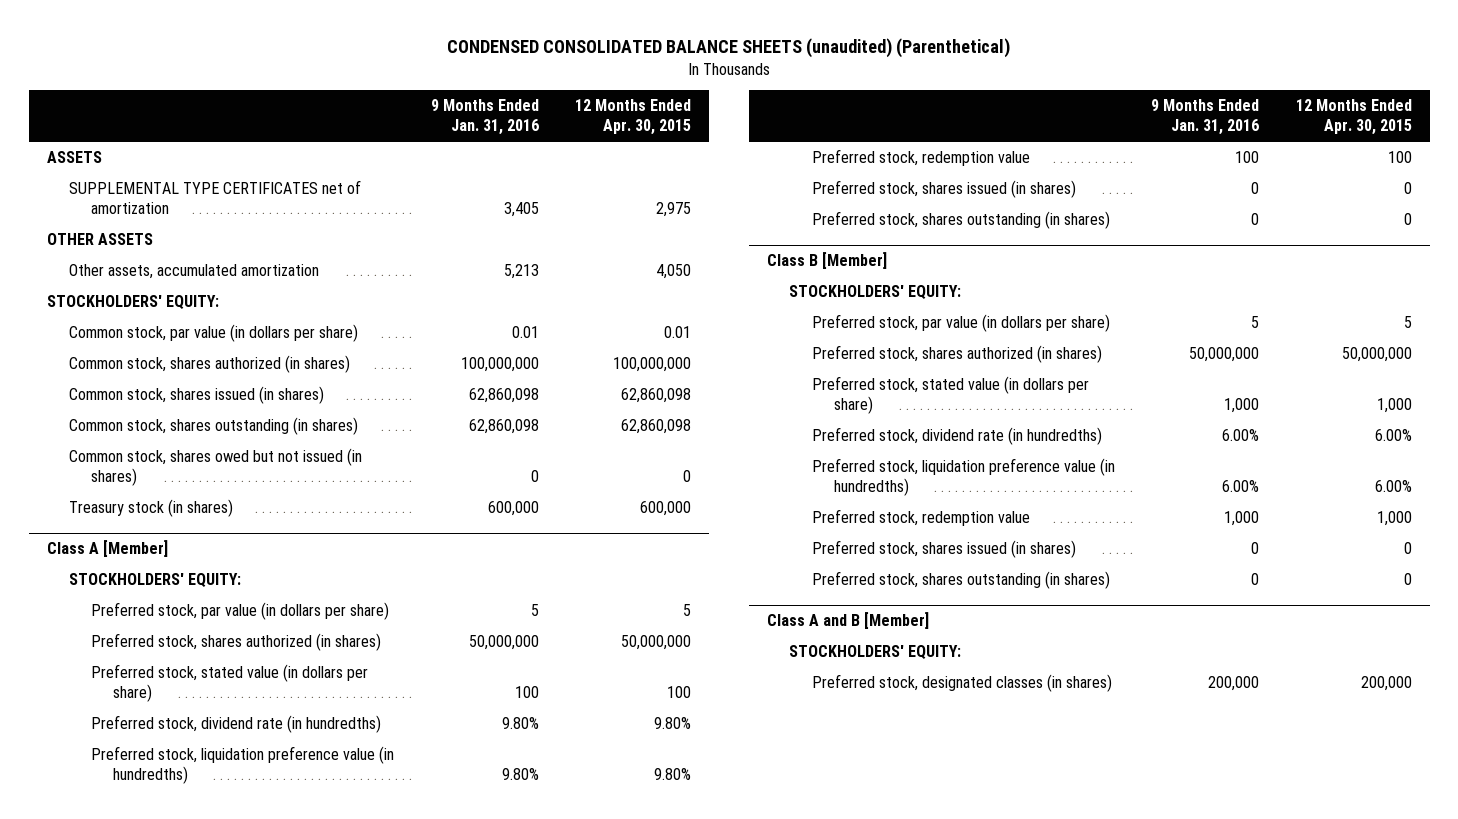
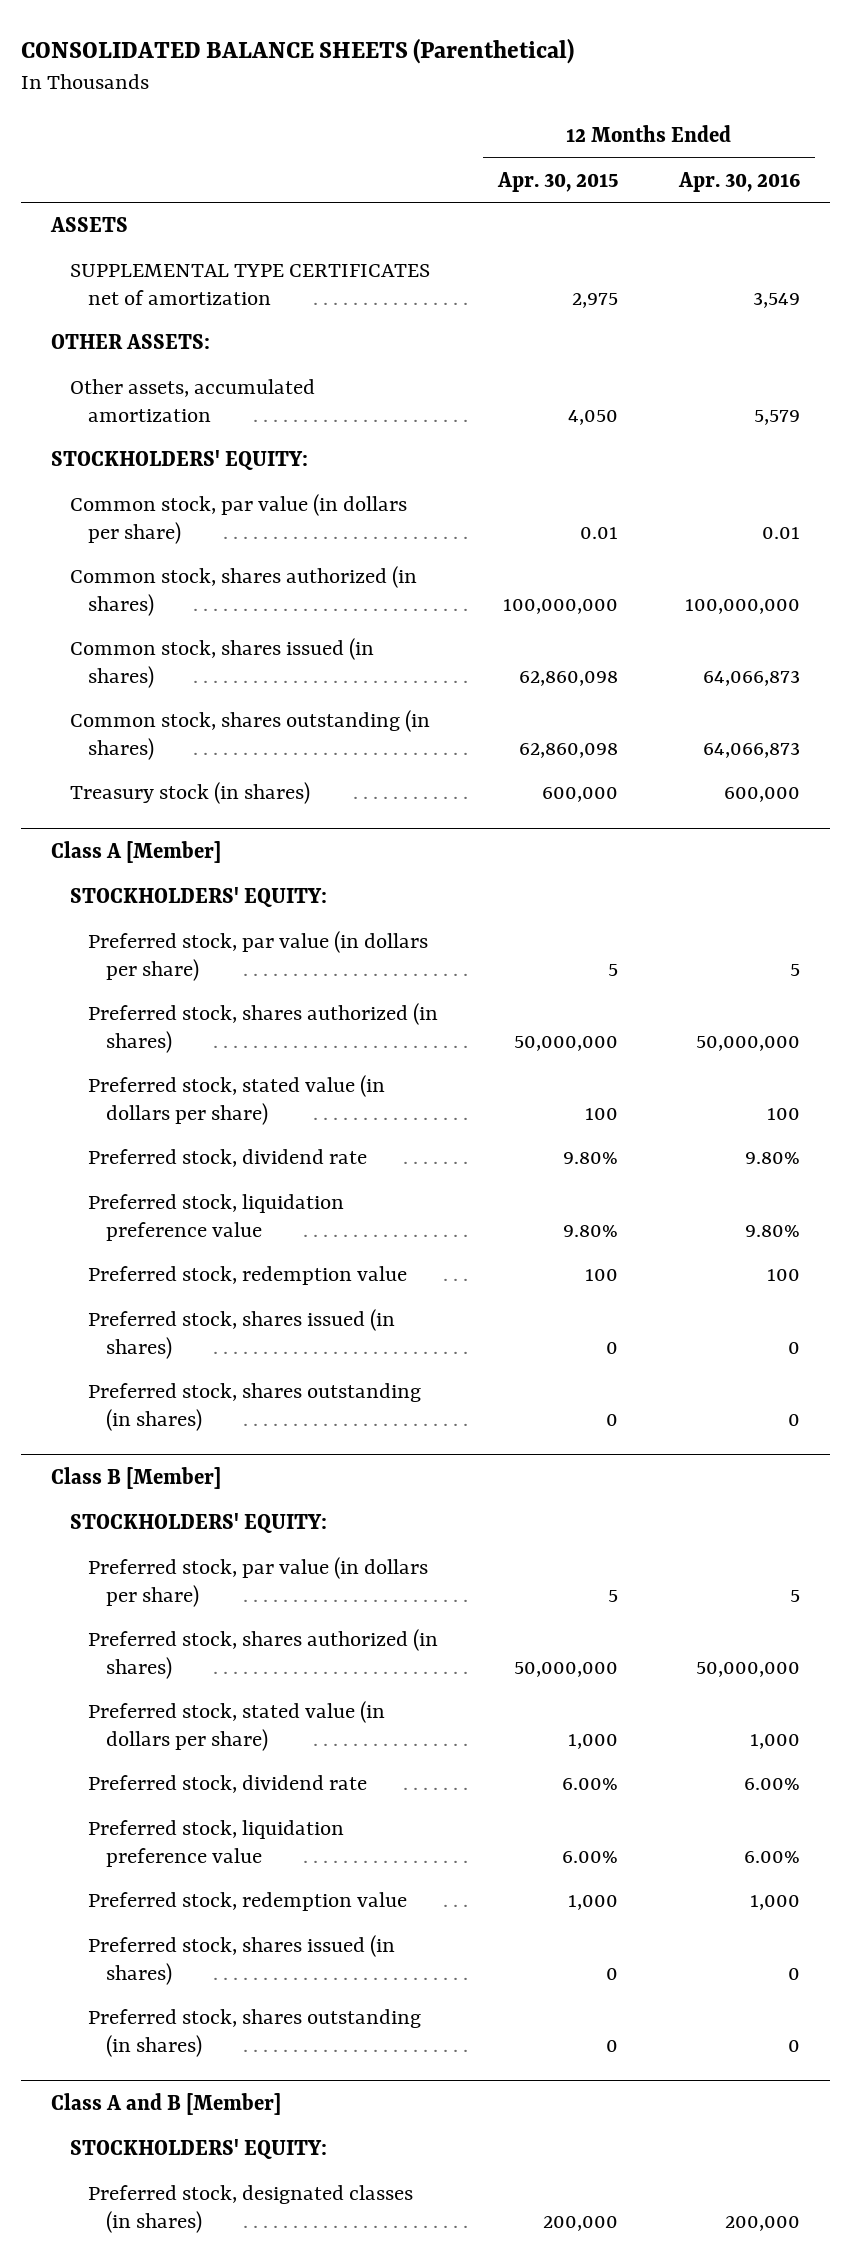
[447,38,1011,59] CONDENSED CONSOLIDATED BALANCE SHEETS (unaudited) (Parenthetical) -> [21,37,575,64] CONSOLIDATED BALANCE SHEETS (Parenthetical)
[430,99,539,136] 9 Months Ended Jan. 31, 2016 -> none
none -> [678,171,801,192] Apr. 30, 2016
[46,232,153,245] OTHER ASSETS -> [51,334,211,350] OTHER ASSETS:
[69,447,363,486] Common stock, shares owed but not issued (in shares) -> none
[91,714,382,733] Preferred stock, dividend rate (in hundredths) -> [87,1149,367,1168] Preferred stock, dividend rate
[91,745,395,784] Preferred stock, liquidation preference value (in hundredths) -> [87,1194,344,1241] Preferred stock, liquidation preference value
[811,426,1102,445] Preferred stock, dividend rate (in hundredths) -> [87,1775,367,1794] Preferred stock, dividend rate
[811,457,1115,496] Preferred stock, liquidation preference value (in hundredths) -> [87,1820,344,1867] Preferred stock, liquidation preference value

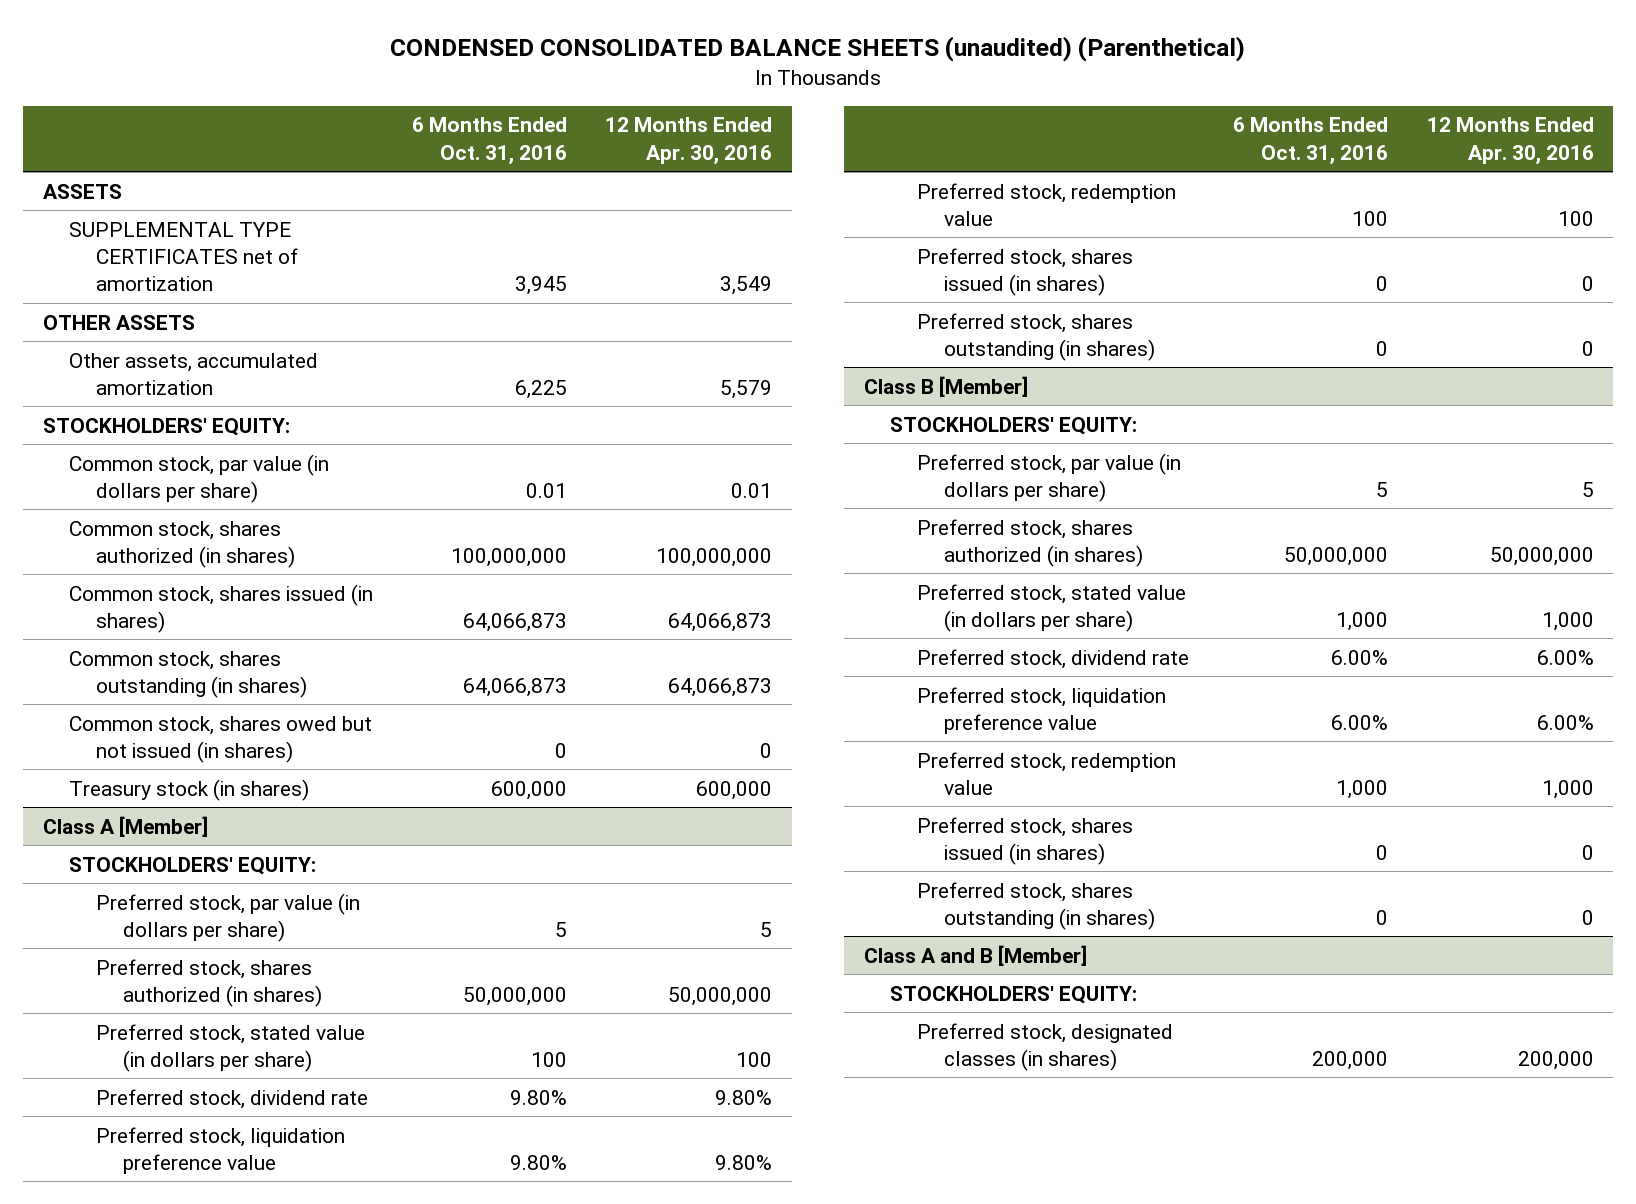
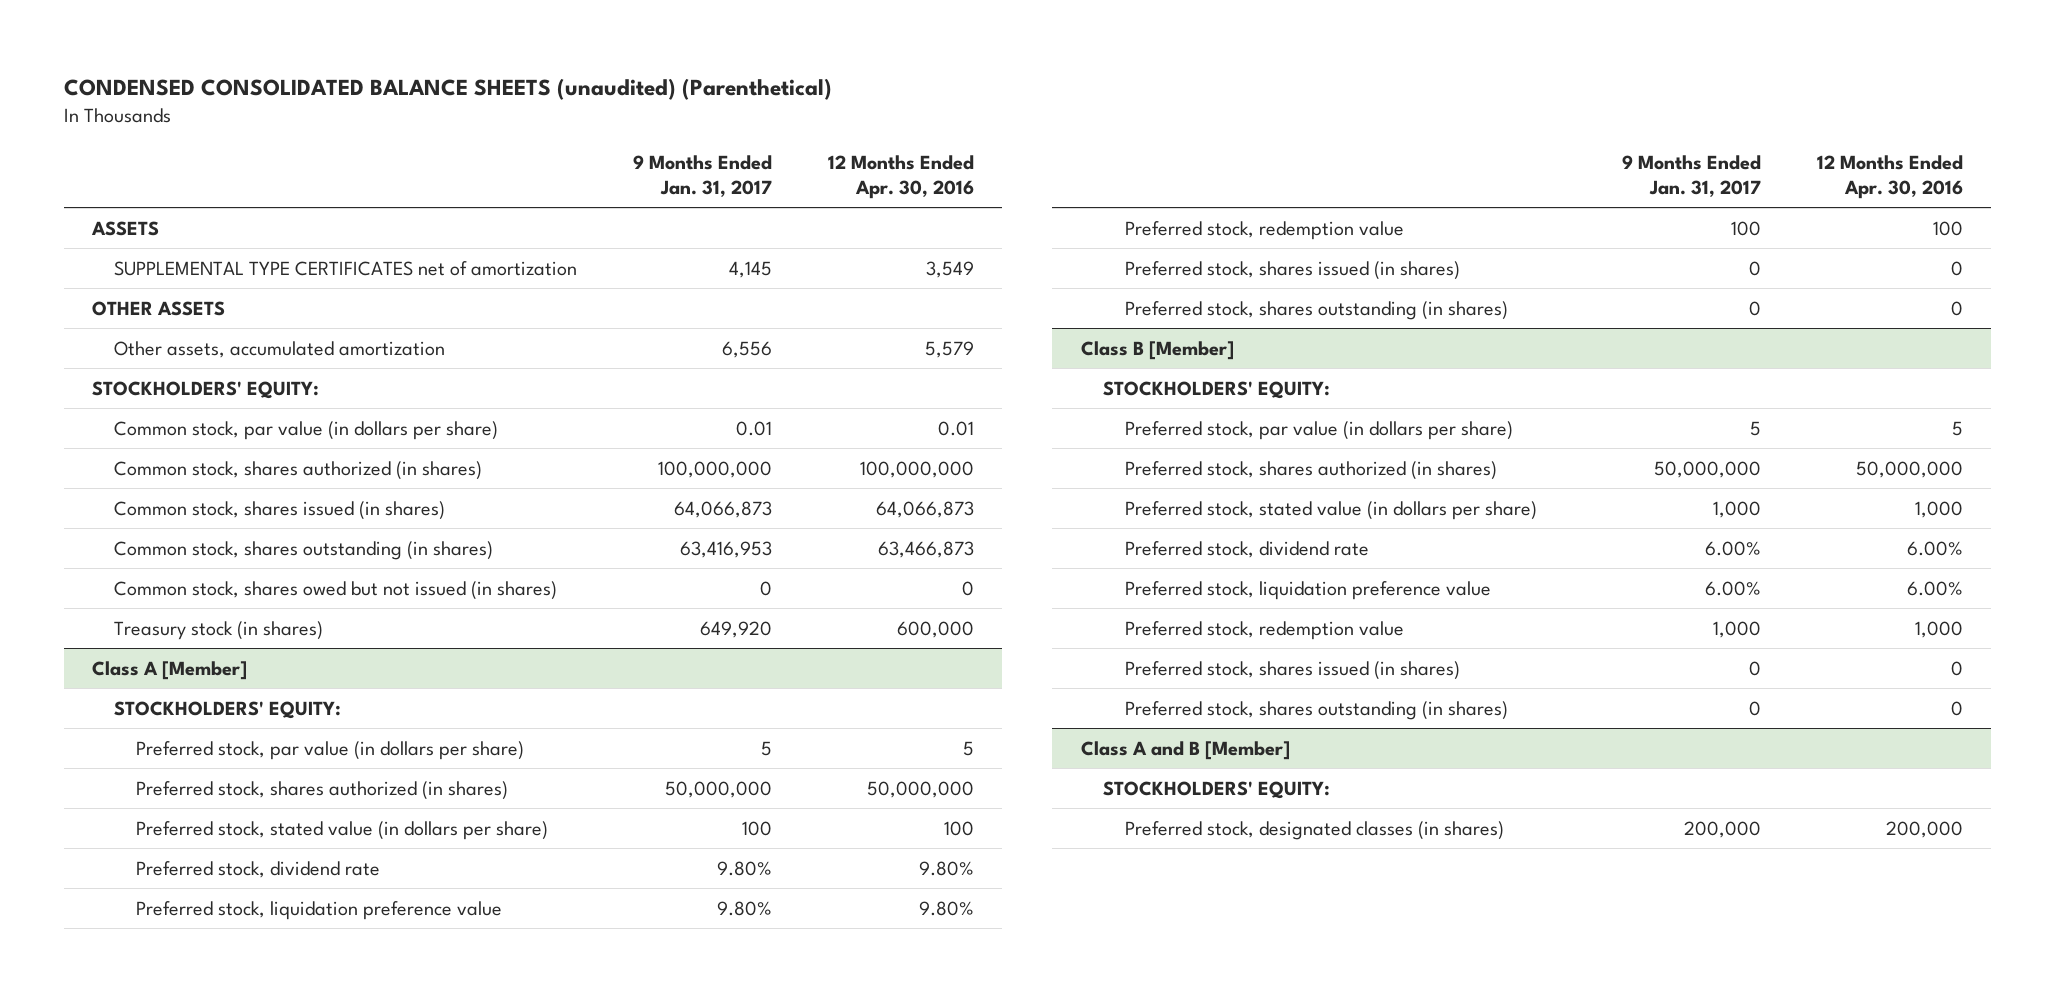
[411,117,567,165] 6 Months Ended Oct. 31, 2016 -> none
none -> [633,154,773,197] 9 Months Ended Jan. 31, 2017
[668,677,773,697] 64,066,873 -> [878,540,975,558] 63,466,873

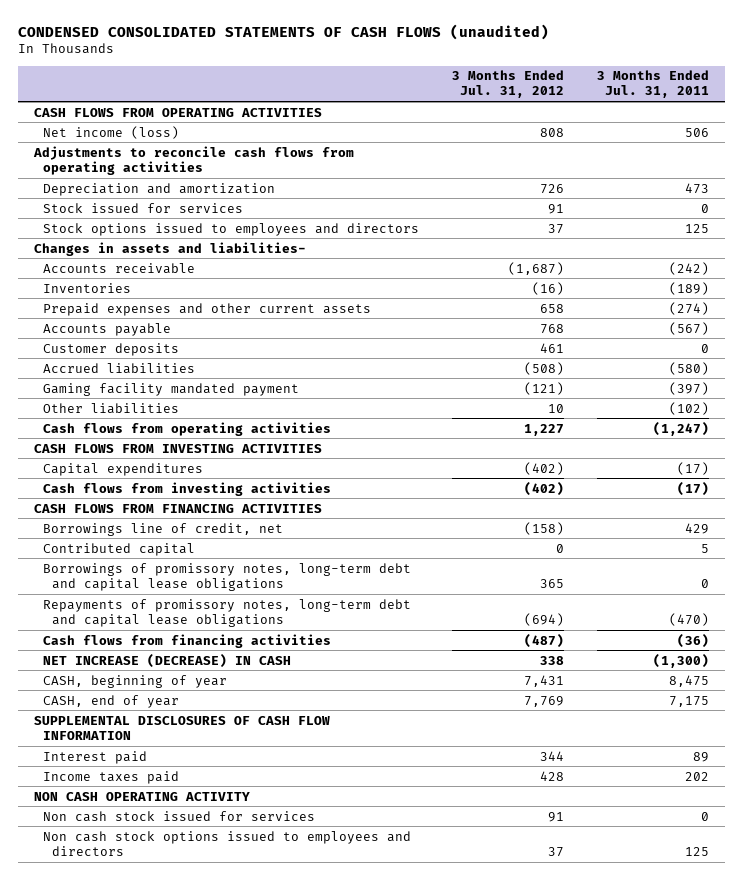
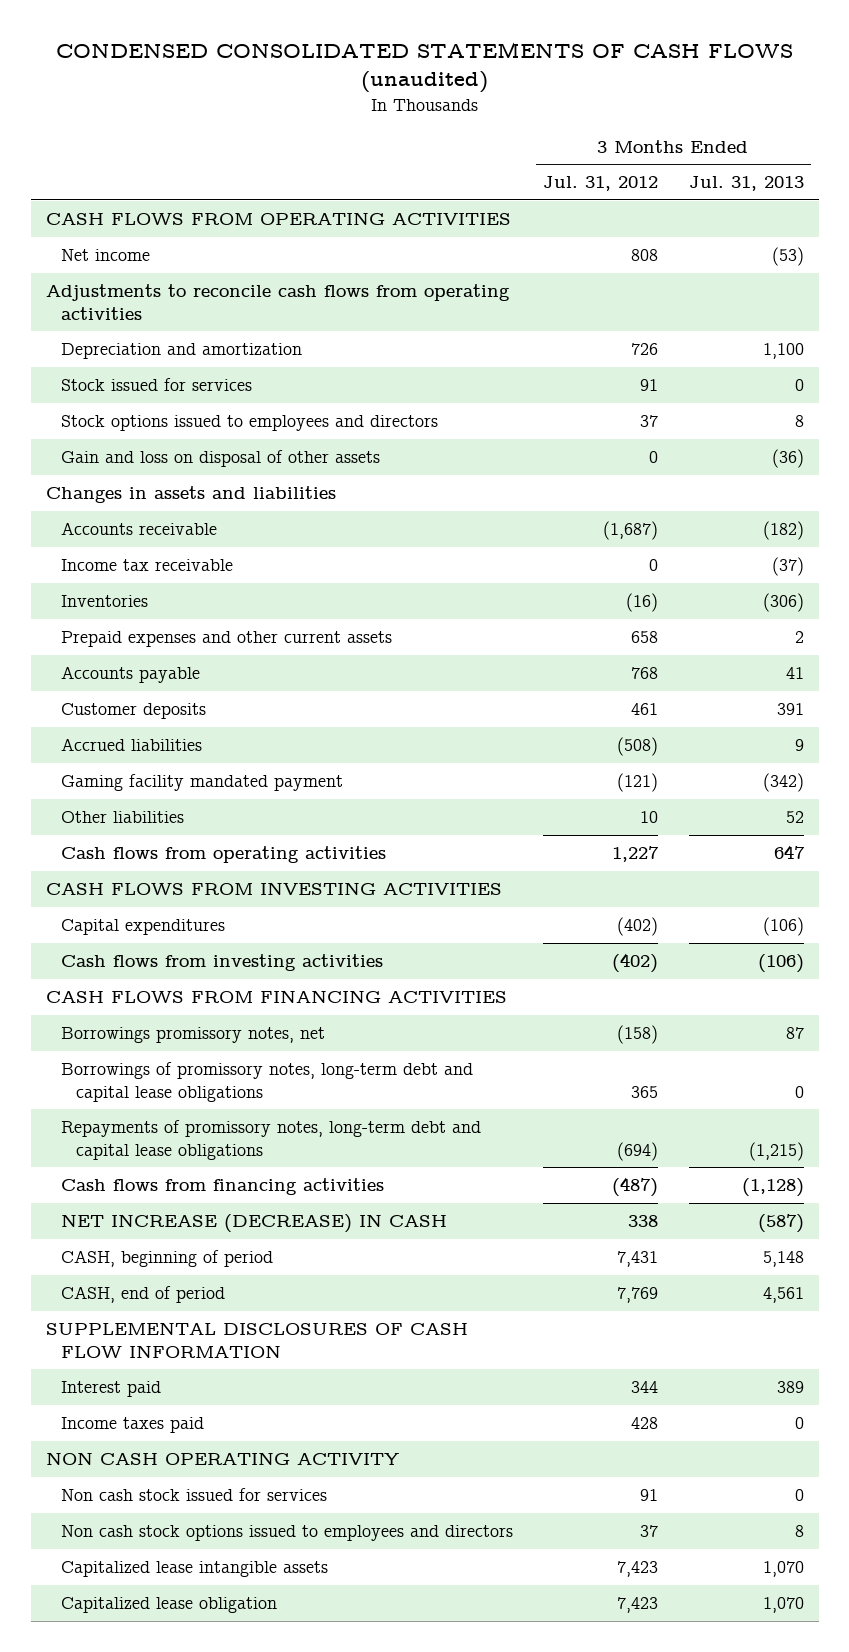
[596,70,709,99] 3 Months Ended Jul. 31, 2011 -> none
none -> [688,176,804,192] Jul. 31, 2013
[42,125,179,139] Net income (loss) -> [61,249,151,262] Net income
none -> [61,450,381,468] Gain and loss on disposal of other assets
[34,241,307,256] Changes in assets and liabilities- -> [45,486,336,504] Changes in assets and liabilities
none -> [61,559,234,572] Income tax receivable
[42,542,195,556] Contributed capital -> none
[42,522,283,536] Borrowings line of credit, net -> [61,1027,326,1044] Borrowings promissory notes, net
[42,674,227,688] CASH, beginning of year -> [61,1250,274,1268] CASH, beginning of period
[42,694,179,708] CASH, end of year -> [61,1286,226,1304] CASH, end of period
none -> [61,1561,329,1578] Capitalized lease intangible assets
none -> [61,1597,278,1614] Capitalized lease obligation

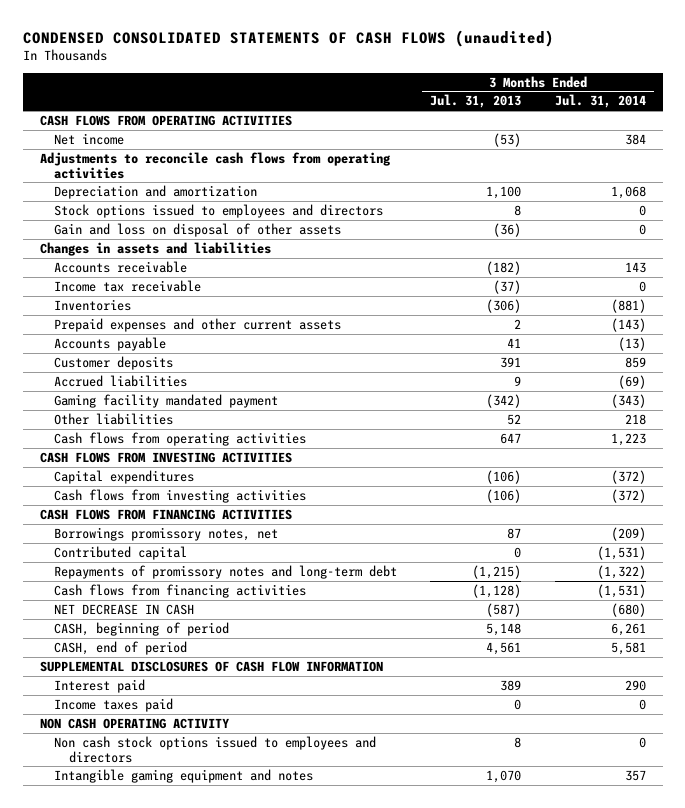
[543,176,659,192] Jul. 31, 2012 -> none
none -> [554,94,646,109] Jul. 31, 2014
[61,378,253,392] Stock issued for services -> none
[61,1062,474,1102] Borrowings of promissory notes, long-term debt and capital lease obligations -> none
none -> [54,545,188,560] Contributed capital
[61,1120,482,1160] Repayments of promissory notes, long-term debt and capital lease obligations -> [54,564,398,579] Repayments of promissory notes and long-term debt
[61,1214,448,1234] NET INCREASE (DECREASE) IN CASH -> [54,603,195,615] NET DECREASE IN CASH
[61,1488,328,1502] Non cash stock issued for services -> none
[61,1597,278,1614] Capitalized lease obligation -> none
[61,1561,329,1578] Capitalized lease intangible assets -> [54,768,314,783] Intangible gaming equipment and notes

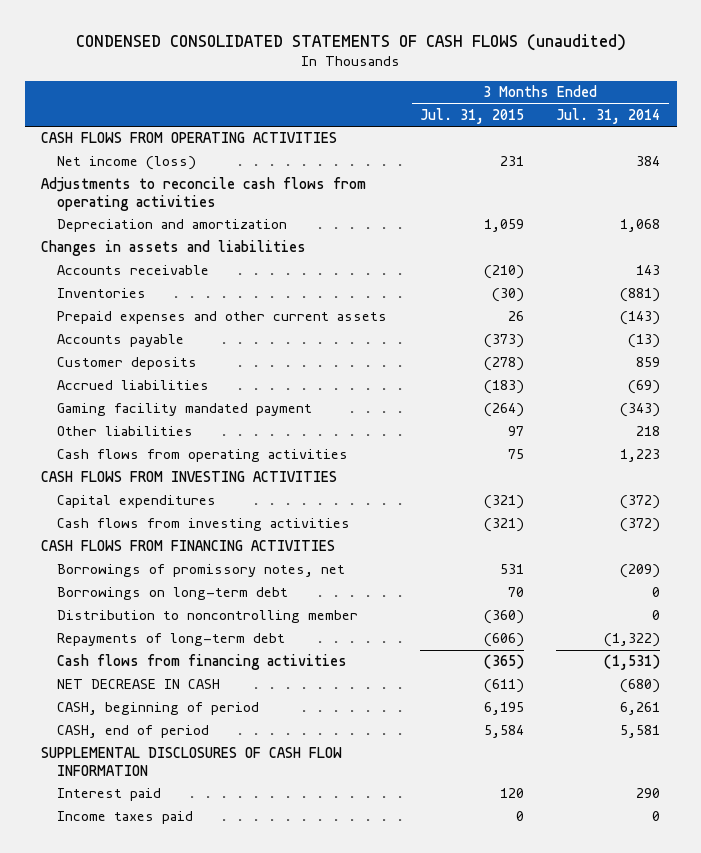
[430,94,522,109] Jul. 31, 2013 -> none
none -> [419,107,524,124] Jul. 31, 2015
[54,132,125,145] Net income -> [57,156,197,171] Net income (loss)
[54,203,384,218] Stock options issued to employees and directors -> none
[54,222,342,237] Gain and loss on disposal of other assets -> none
[54,279,202,292] Income tax receivable -> none
[54,545,188,560] Contributed capital -> none
[54,526,279,541] Borrowings promissory notes, net -> [57,564,346,578] Borrowings of promissory notes, net
none -> [57,587,289,601] Borrowings on long-term debt
none -> [57,610,359,624] Distribution to noncontrolling member
[54,564,398,579] Repayments of promissory notes and long-term debt -> [57,633,286,647] Repayments of long-term debt
[39,717,229,729] NON CASH OPERATING ACTIVITY -> none
[54,735,377,763] Non cash stock options issued to employees and directors -> none
[54,768,314,783] Intangible gaming equipment and notes -> none

